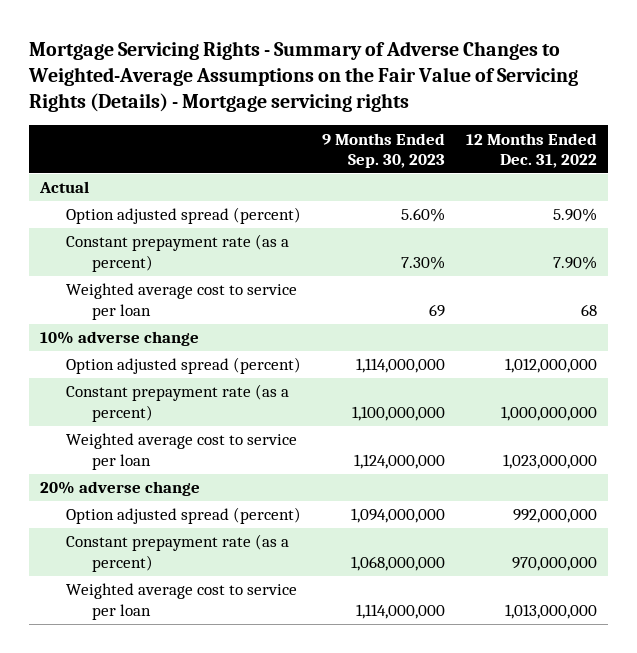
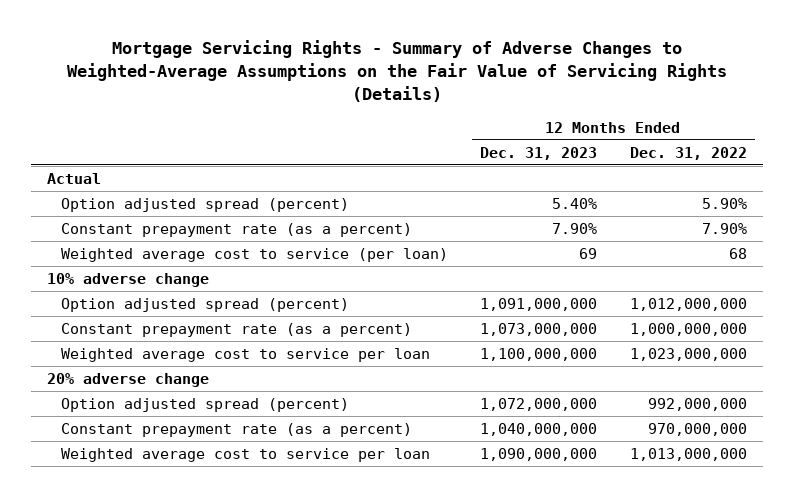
[28,40,579,113] Mortgage Servicing Rights - Summary of Adverse Changes to Weighted-Average Assumptions on the Fair Value of Servicing Rights (Details) - Mortgage servicing rights -> [66,40,727,103] Mortgage Servicing Rights - Summary of Adverse Changes to Weighted-Average Assumptions on the Fair Value of Servicing Rights (Details)
[321,132,445,169] 9 Months Ended Sep. 30, 2023 -> none
none -> [480,146,598,160] Dec. 31, 2023
[65,283,297,320] Weighted average cost to service per loan -> [61,247,449,262] Weighted average cost to service (per loan)

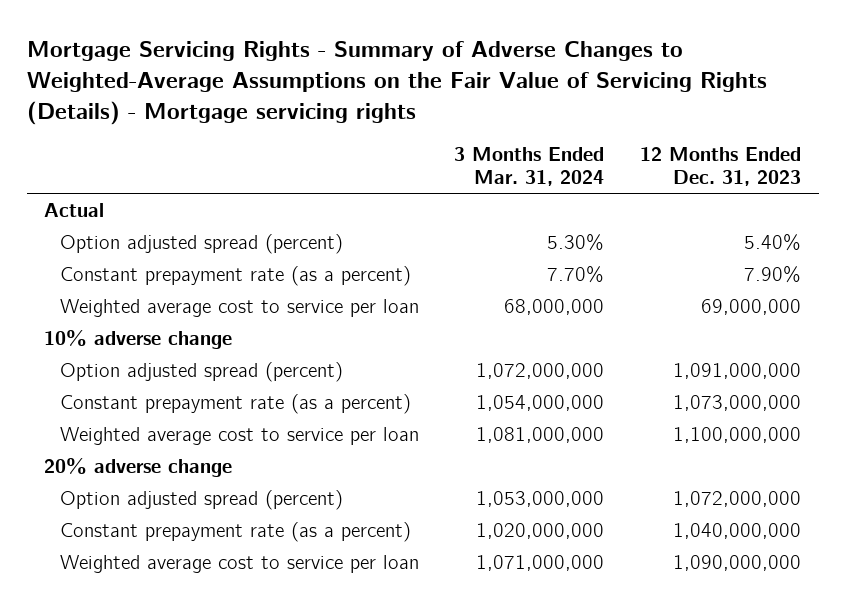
[66,40,727,103] Mortgage Servicing Rights - Summary of Adverse Changes to Weighted-Average Assumptions on the Fair Value of Servicing Rights (Details) -> [26,41,767,125] Mortgage Servicing Rights - Summary of Adverse Changes to Weighted-Average Assumptions on the Fair Value of Servicing Rights (Details) - Mortgage servicing rights
[629,146,747,160] Dec. 31, 2022 -> none
none -> [454,147,605,187] 3 Months Ended Mar. 31, 2024
[61,247,449,262] Weighted average cost to service (per loan) -> [59,298,419,317] Weighted average cost to service per loan
[579,247,598,259] 69 -> [700,298,801,315] 69,000,000

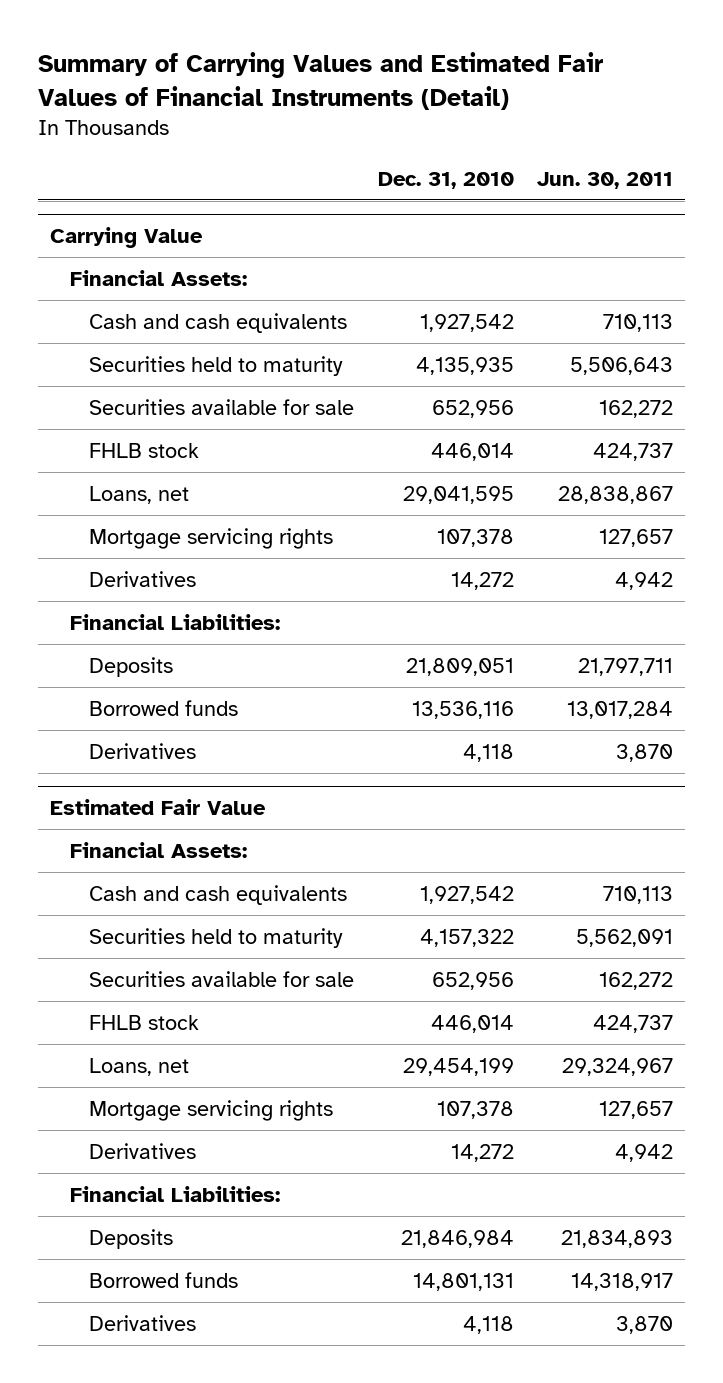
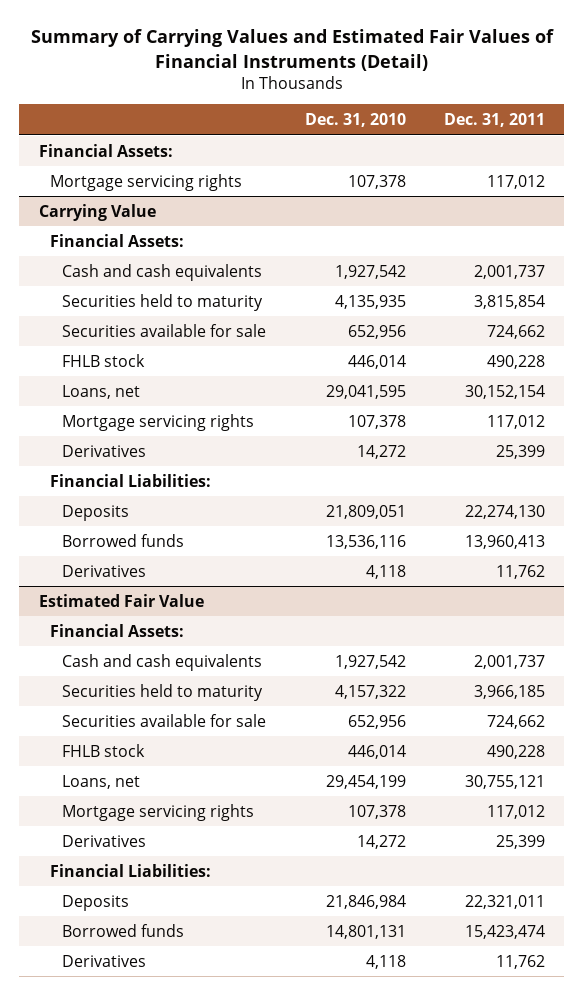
[537,171,674,189] Jun. 30, 2011 -> none
none -> [443,112,545,127] Dec. 31, 2011
none -> [38,143,173,157] Financial Assets:
none -> [50,173,243,191] Mortgage servicing rights

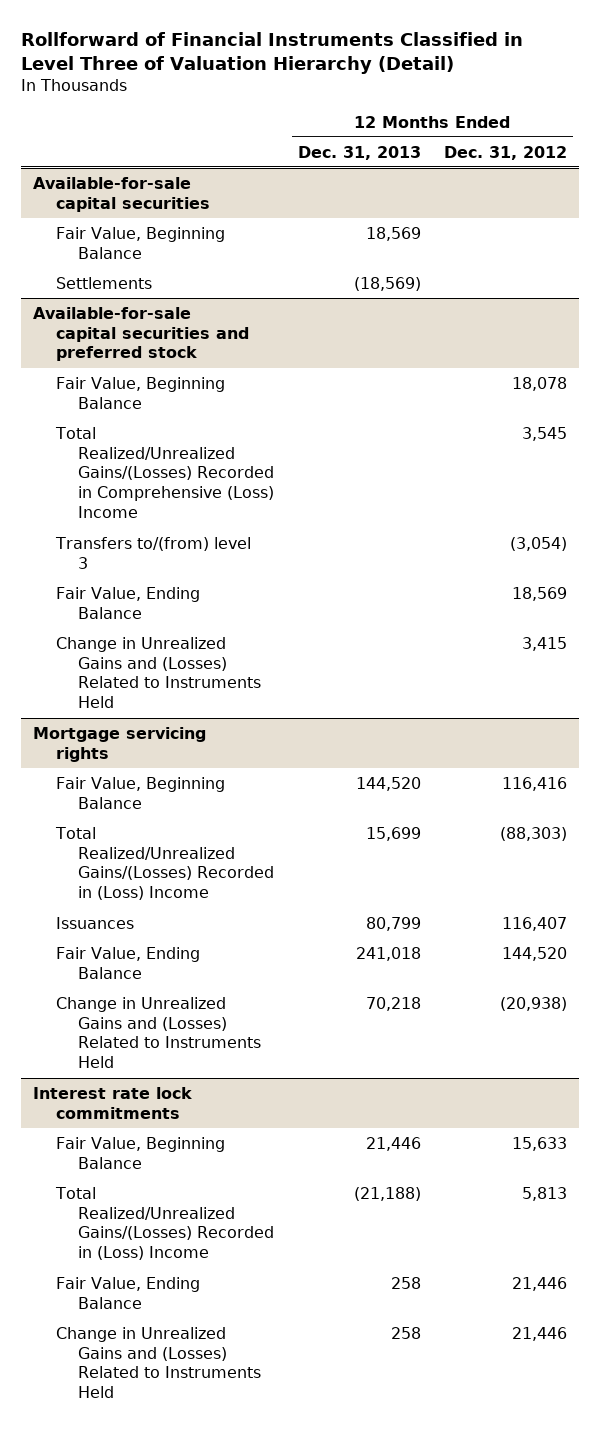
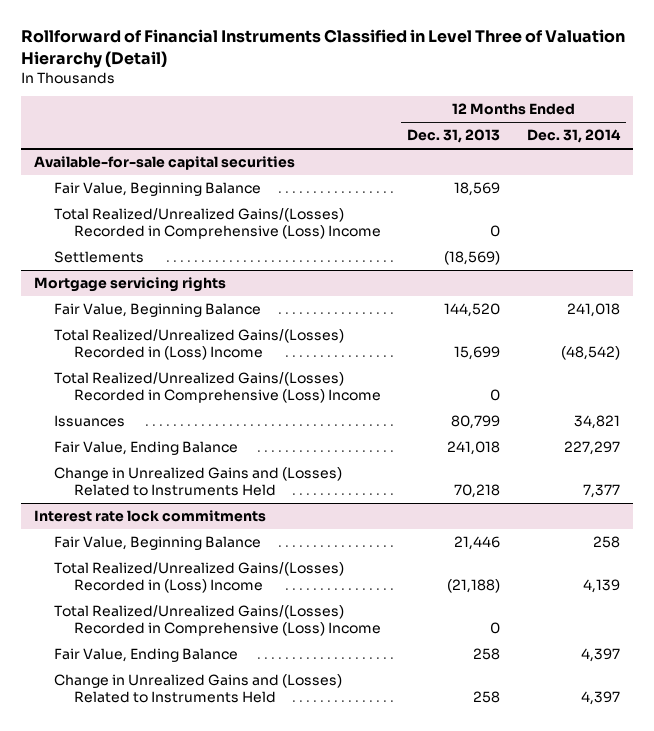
[444,145,568,160] Dec. 31, 2012 -> none
none -> [526,129,621,144] Dec. 31, 2014
none -> [54,207,382,239] Total Realized/Unrealized Gains/(Losses) Recorded in Comprehensive (Loss) Income
[33,306,249,362] Available-for-sale capital securities and preferred stock -> none
[55,376,225,409] Fair Value, Beginning Balance -> none
[54,426,275,519] Total Realized/Unrealized Gains/(Losses) Recorded in Comprehensive (Loss) Income -> none
[54,536,251,569] Transfers to/(from) level 3 -> none
[55,586,200,619] Fair Value, Ending Balance -> none
[55,636,262,709] Change in Unrealized Gains and (Losses) Related to Instruments Held -> none
none -> [54,371,382,403] Total Realized/Unrealized Gains/(Losses) Recorded in Comprehensive (Loss) Income
none -> [54,604,382,636] Total Realized/Unrealized Gains/(Losses) Recorded in Comprehensive (Loss) Income

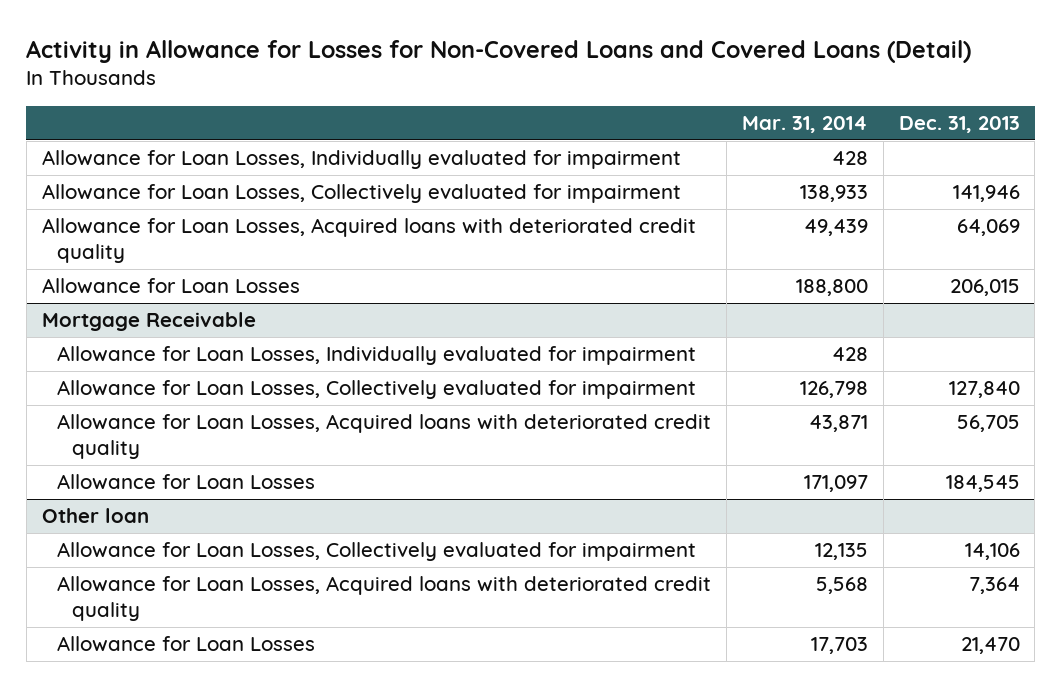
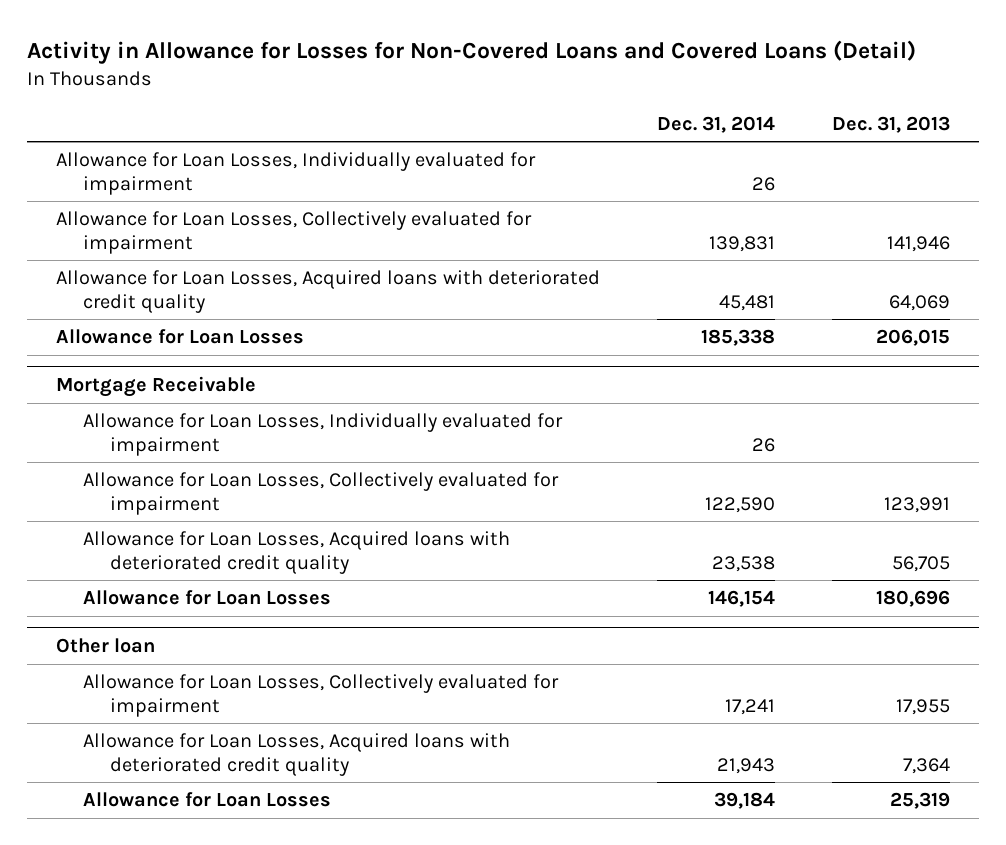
[741,116,868,134] Mar. 31, 2014 -> none
none -> [656,115,775,133] Dec. 31, 2014
[948,381,1020,399] 127,840 -> [884,496,951,513] 123,991
[945,475,1020,493] 184,545 -> [876,590,951,608] 180,696
[964,543,1020,561] 14,106 -> [896,698,951,715] 17,955
[960,637,1020,655] 21,470 -> [890,792,951,810] 25,319

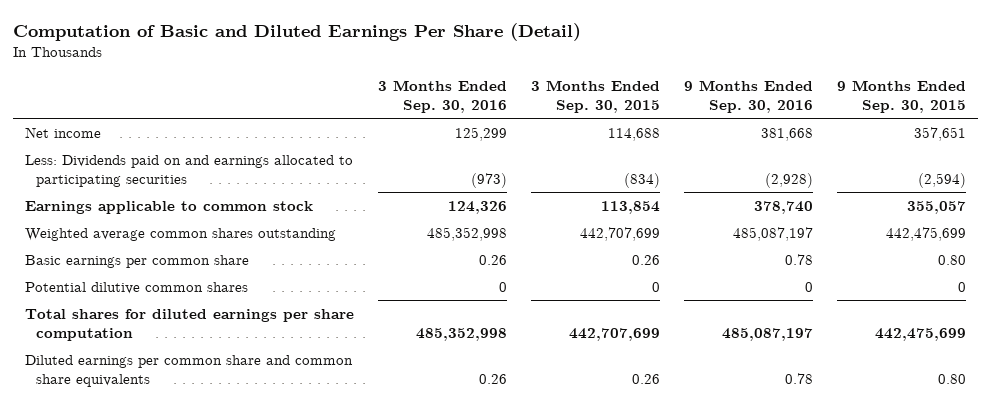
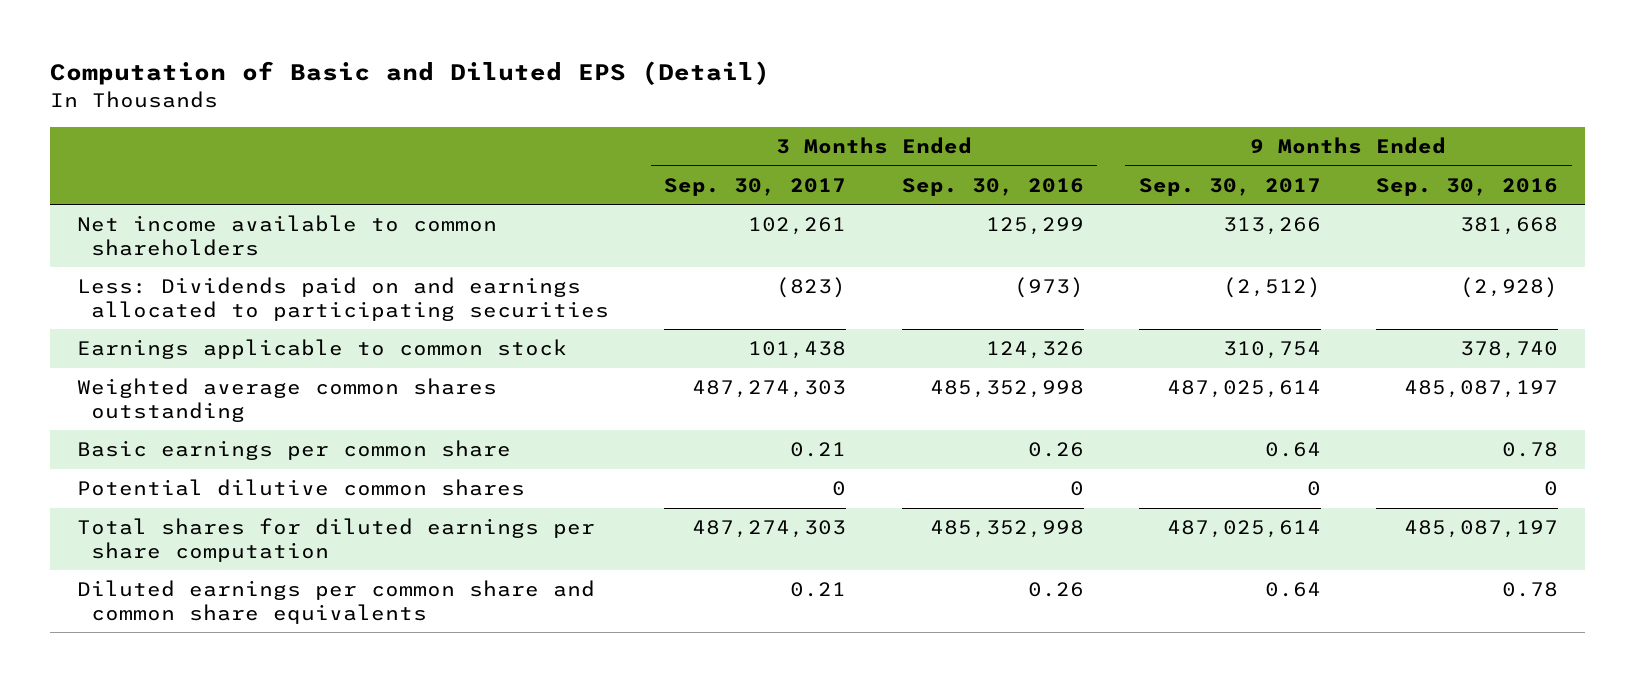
[12,22,581,41] Computation of Basic and Diluted Earnings Per Share (Detail) -> [49,61,770,86] Computation of Basic and Diluted EPS (Detail)
[531,80,661,114] 3 Months Ended Sep. 30, 2015 -> none
[837,80,967,114] 9 Months Ended Sep. 30, 2015 -> none
none -> [664,177,847,196] Sep. 30, 2017
none -> [1138,177,1321,196] Sep. 30, 2017
[24,126,101,138] Net income -> [77,215,498,256] Net income available to common shareholders

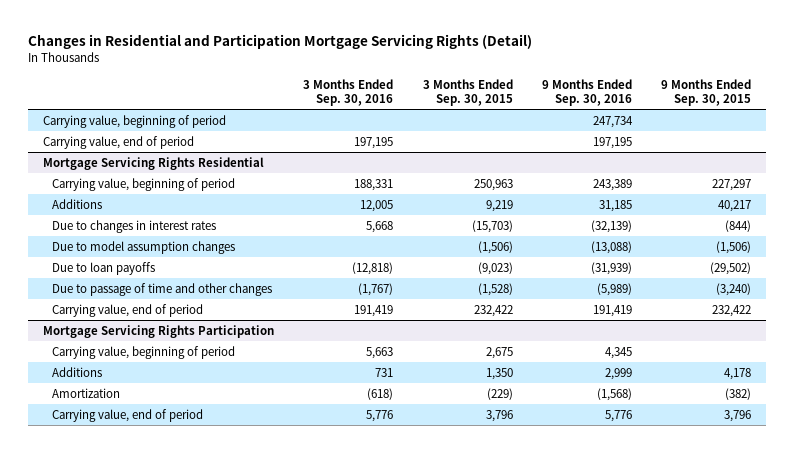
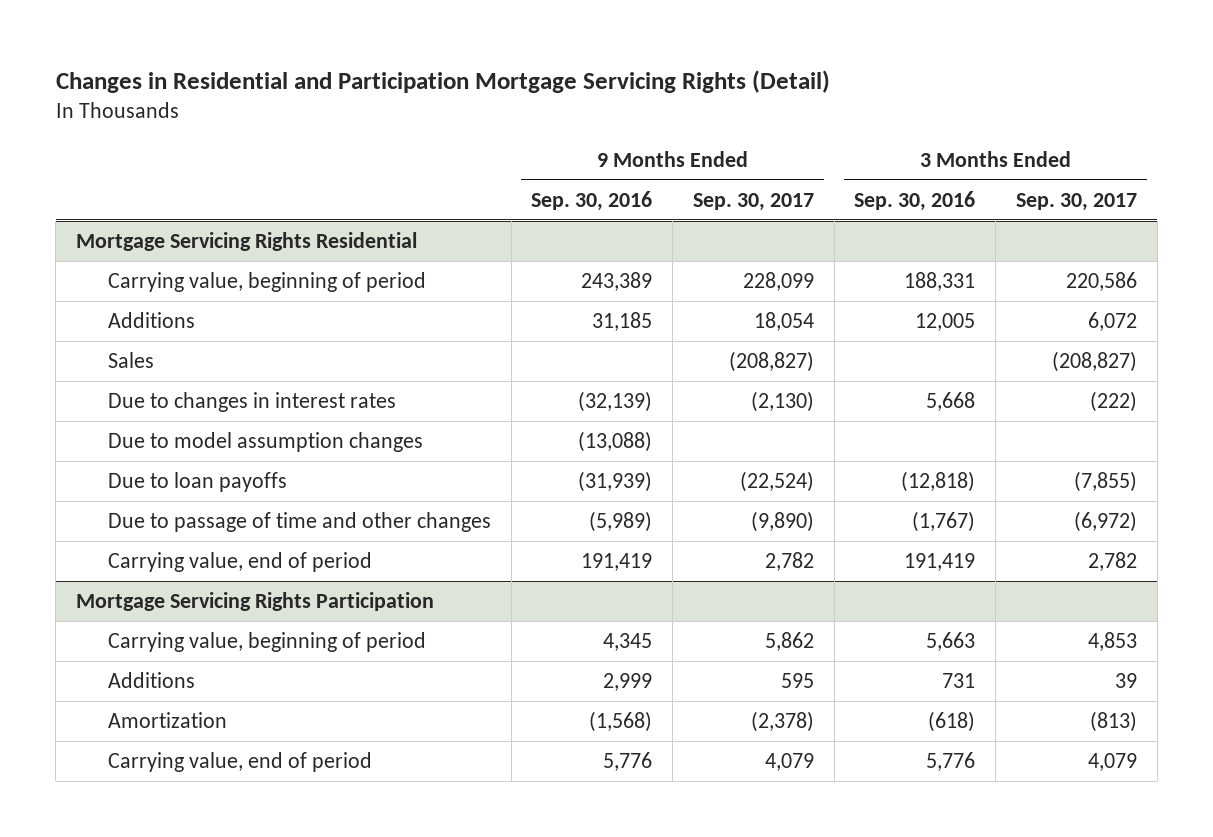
[422,78,513,106] 3 Months Ended Sep. 30, 2015 -> none
[661,78,752,106] 9 Months Ended Sep. 30, 2015 -> none
none -> [692,192,814,211] Sep. 30, 2017
none -> [1015,192,1137,211] Sep. 30, 2017
[43,114,227,128] Carrying value, beginning of period -> none
[43,135,195,149] Carrying value, end of period -> none
none -> [107,351,154,368] Sales

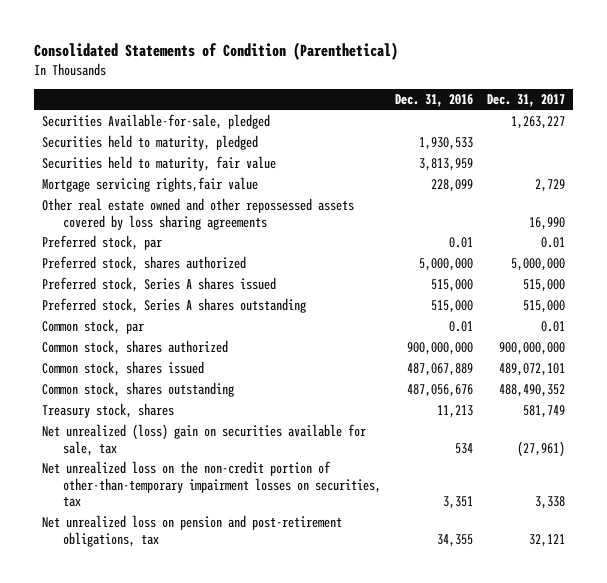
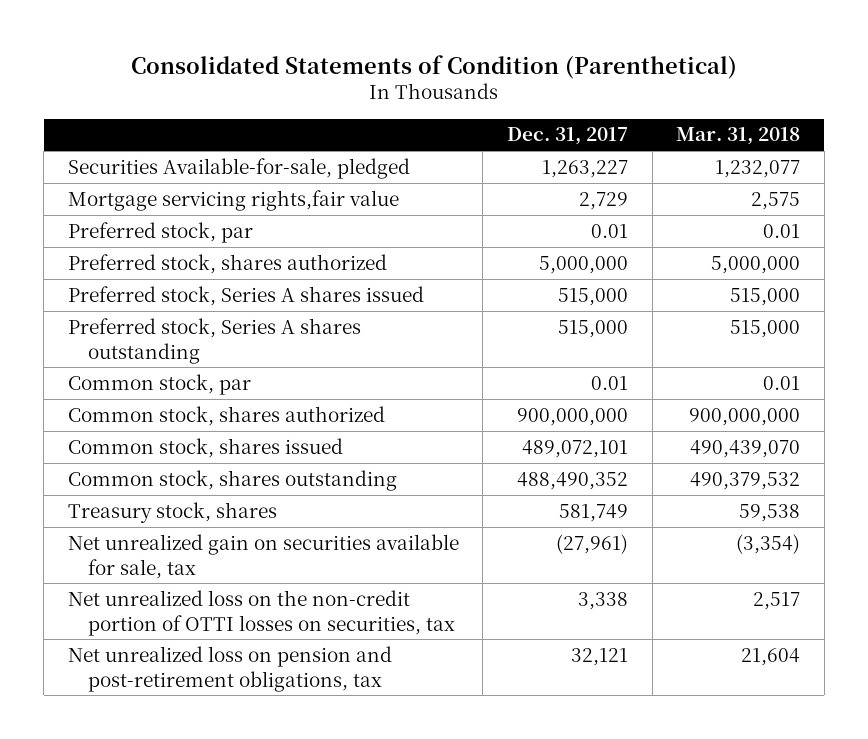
[395,94,474,108] Dec. 31, 2016 -> none
none -> [676,127,801,146] Mar. 31, 2018
[41,135,258,151] Securities held to maturity, pledged -> none
[41,156,276,172] Securities held to maturity, fair value -> none
[41,198,354,230] Other real estate owned and other repossessed assets covered by loss sharing agreements -> none
[41,424,366,456] Net unrealized (loss) gain on securities available for sale, tax -> [67,533,459,579] Net unrealized gain on securities available for sale, tax
[41,461,381,508] Net unrealized loss on the non-credit portion of other-than-temporary impairment losses on securities, tax -> [67,589,456,636] Net unrealized loss on the non-credit portion of OTTI losses on securities, tax

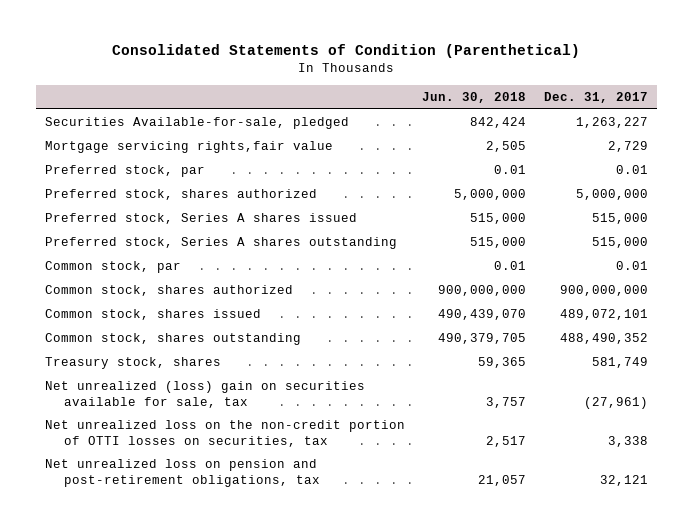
[676,127,801,146] Mar. 31, 2018 -> none
none -> [422,91,527,103] Jun. 30, 2018
[67,533,459,579] Net unrealized gain on securities available for sale, tax -> [44,381,365,408] Net unrealized (loss) gain on securities available for sale, tax

